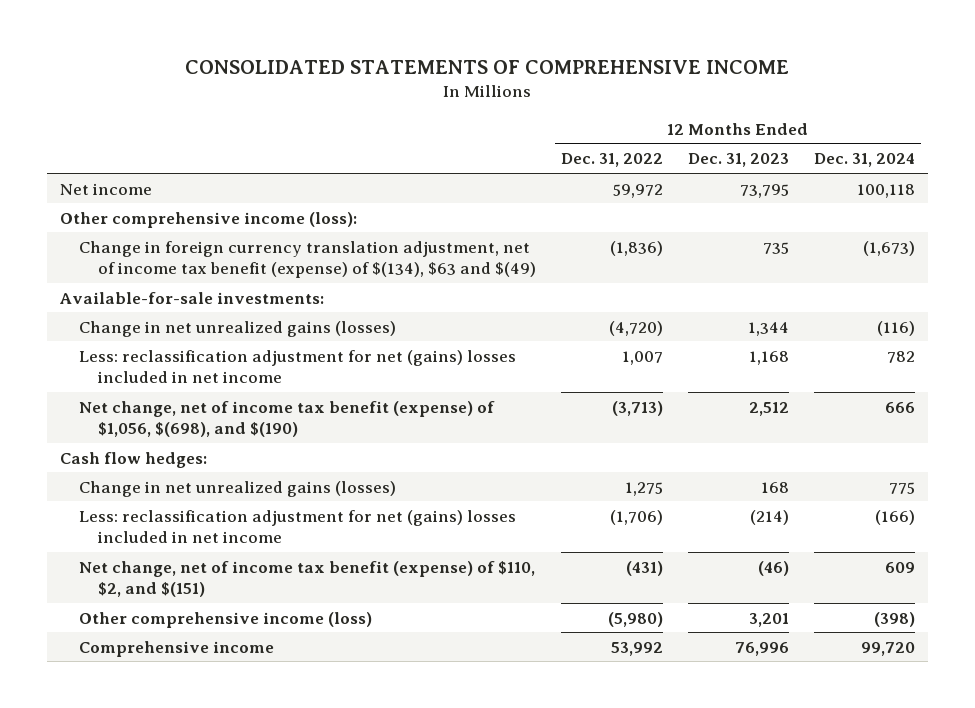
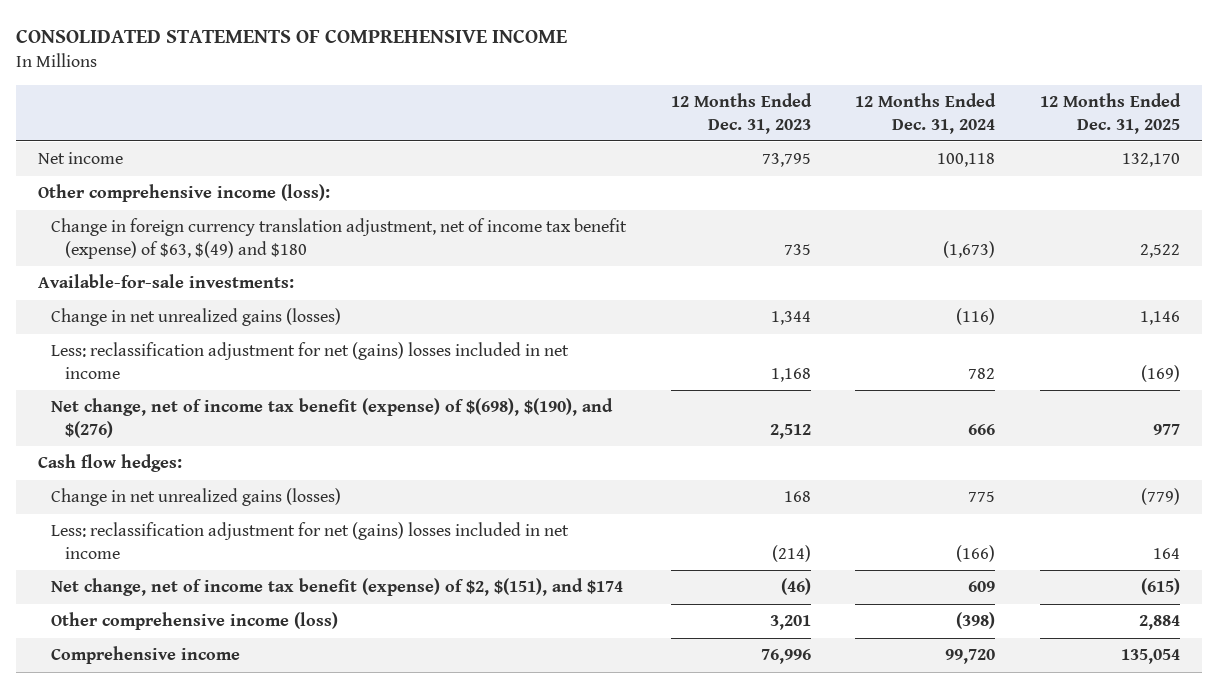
[561,153,664,168] Dec. 31, 2022 -> none
none -> [1039,93,1181,134] 12 Months Ended Dec. 31, 2025
[78,240,537,279] Change in foreign currency translation adjustment, net of income tax benefit (expense) of $(134), $63 and $(49) -> [51,218,628,259] Change in foreign currency translation adjustment, net of income tax benefit (expense) of $63, $(49) and $180
[78,400,495,438] Net change, net of income tax benefit (expense) of $1,056, $(698), and $(190) -> [51,398,614,438] Net change, net of income tax benefit (expense) of $(698), $(190), and $(276)
[78,560,535,598] Net change, net of income tax benefit (expense) of $110, $2, and $(151) -> [51,578,624,597] Net change, net of income tax benefit (expense) of $2, $(151), and $174

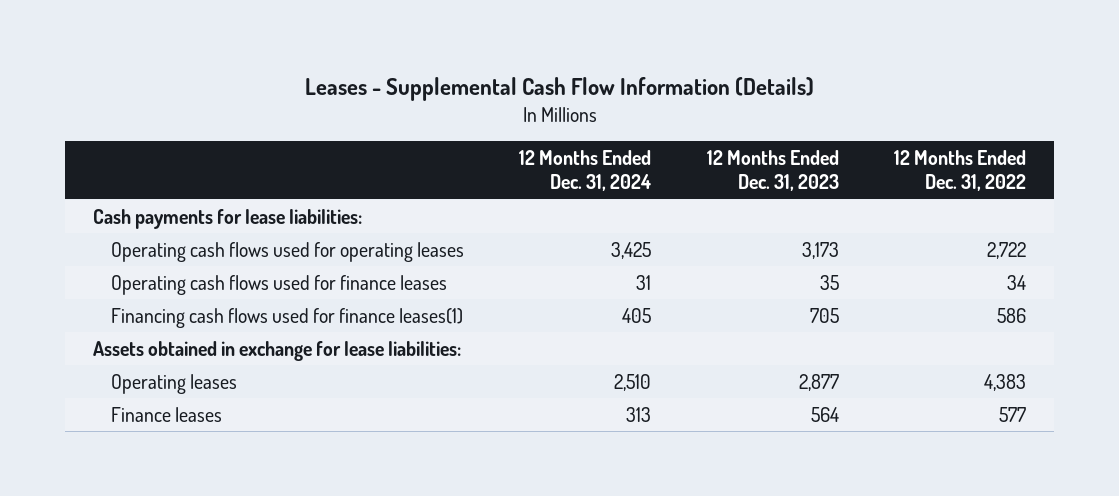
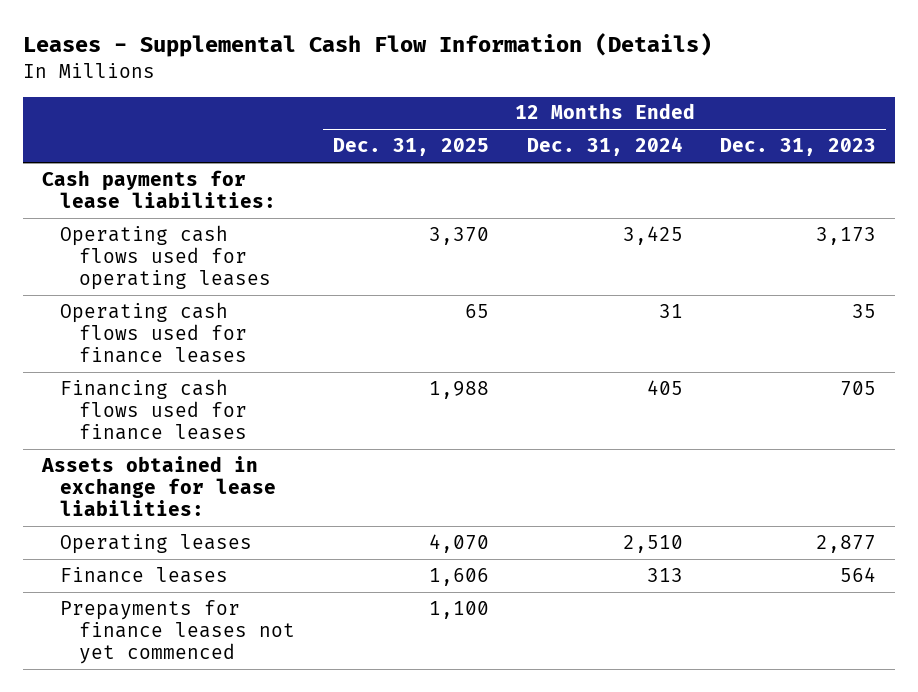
[894,149,1027,192] 12 Months Ended Dec. 31, 2022 -> none
none -> [332,138,489,157] Dec. 31, 2025
[110,307,463,328] Financing cash flows used for finance leases(1) -> [60,378,247,441] Financing cash flows used for finance leases
none -> [60,599,295,665] Prepayments for finance leases not yet commenced

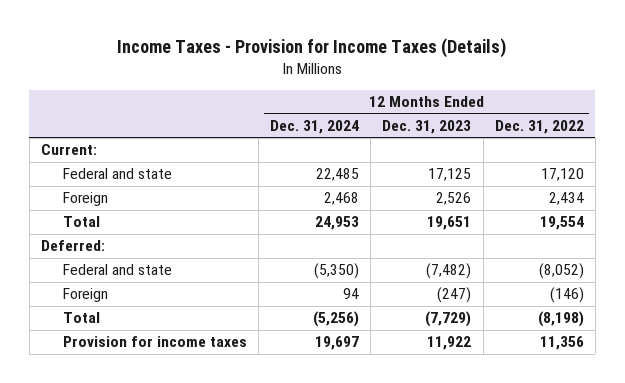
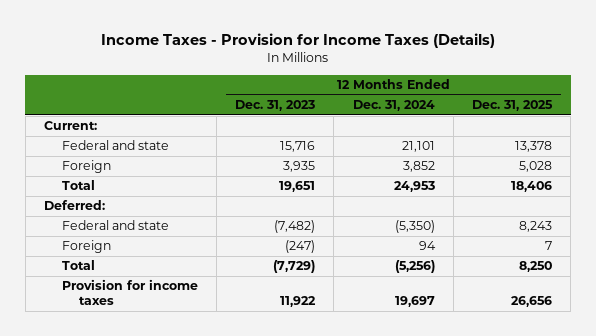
[494,119,584,134] Dec. 31, 2022 -> none
none -> [471,100,553,112] Dec. 31, 2025
[316,168,360,182] 22,485 -> [401,141,435,153] 21,101
[428,168,472,182] 17,125 -> [280,141,316,153] 15,716
[324,192,360,206] 2,468 -> [402,161,435,173] 3,852
[436,192,472,206] 2,526 -> [283,161,316,173] 3,935

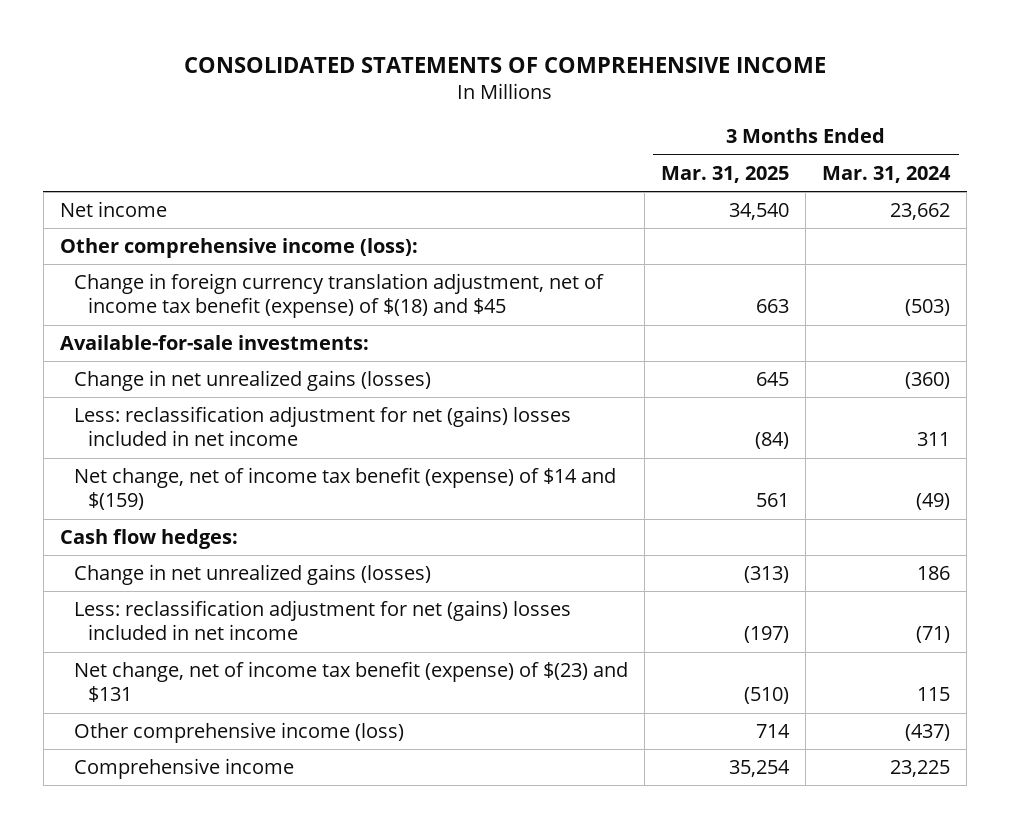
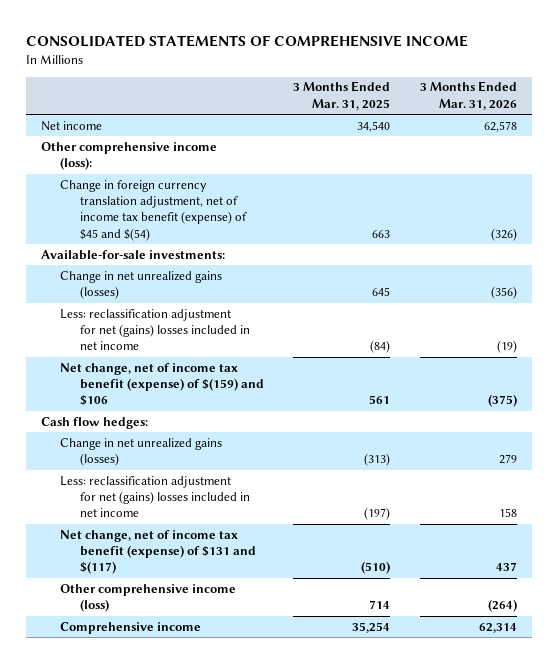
[822,165,952,183] Mar. 31, 2024 -> none
none -> [419,81,517,110] 3 Months Ended Mar. 31, 2026
[73,273,604,319] Change in foreign currency translation adjustment, net of income tax benefit (expense) of $(18) and $45 -> [60,179,247,241] Change in foreign currency translation adjustment, net of income tax benefit (expense) of $45 and $(54)
[73,467,616,511] Net change, net of income tax benefit (expense) of $14 and $(159) -> [60,362,264,407] Net change, net of income tax benefit (expense) of $(159) and $106
[73,661,628,703] Net change, net of income tax benefit (expense) of $(23) and $131 -> [60,529,256,575] Net change, net of income tax benefit (expense) of $131 and $(117)

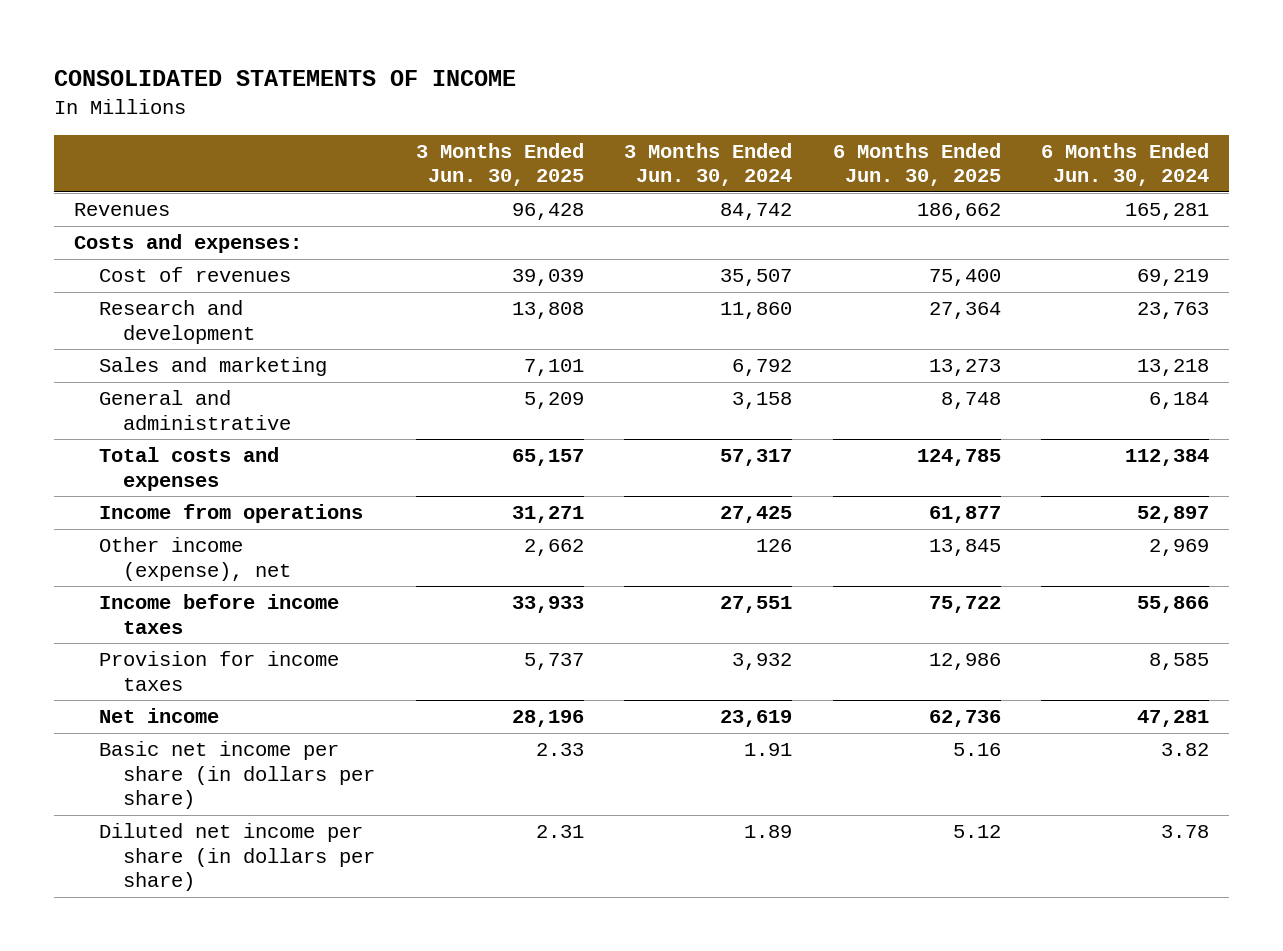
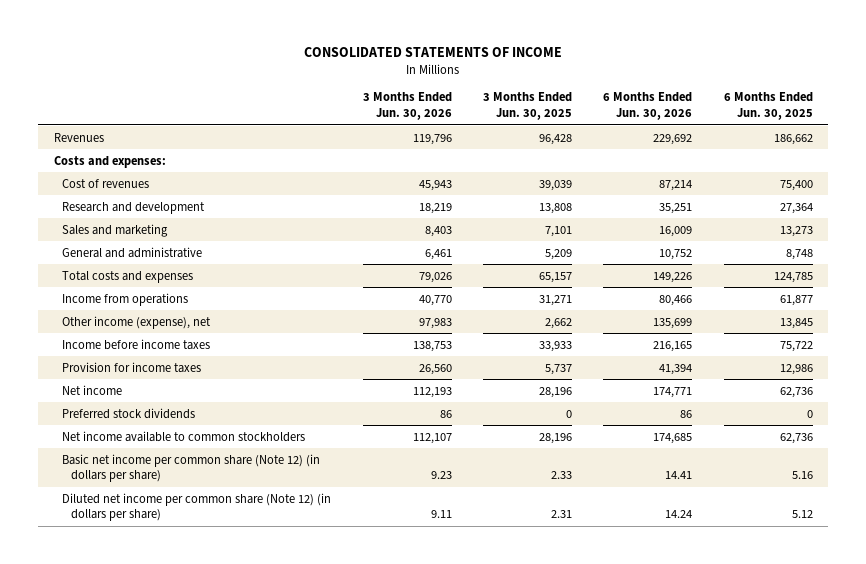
[624,142,793,187] 3 Months Ended Jun. 30, 2024 -> none
[1041,142,1210,187] 6 Months Ended Jun. 30, 2024 -> none
none -> [362,92,452,121] 3 Months Ended Jun. 30, 2026
none -> [603,92,693,121] 6 Months Ended Jun. 30, 2026
none -> [62,407,196,419] Preferred stock dividends
none -> [62,430,306,442] Net income available to common stockholders
[98,741,376,810] Basic net income per share (in dollars per share) -> [62,453,321,483] Basic net income per common share (Note 12) (in dollars per share)
[98,823,376,892] Diluted net income per share (in dollars per share) -> [62,492,332,522] Diluted net income per common share (Note 12) (in dollars per share)

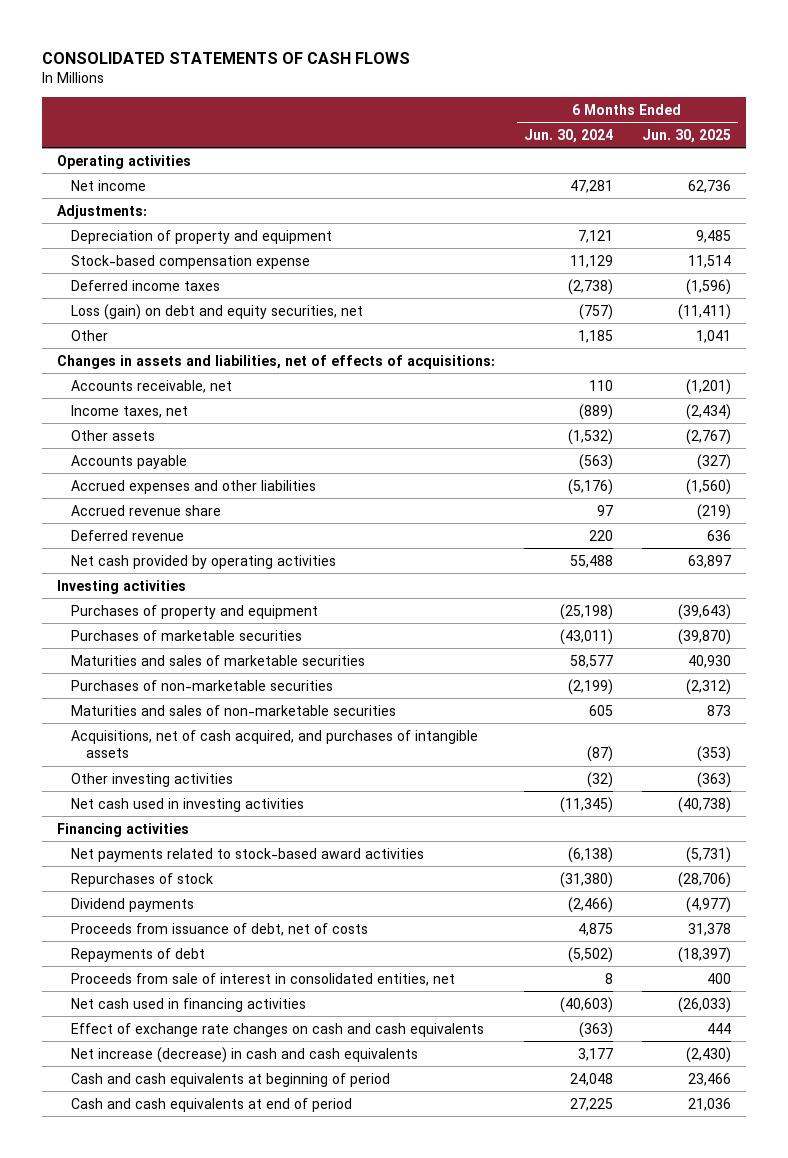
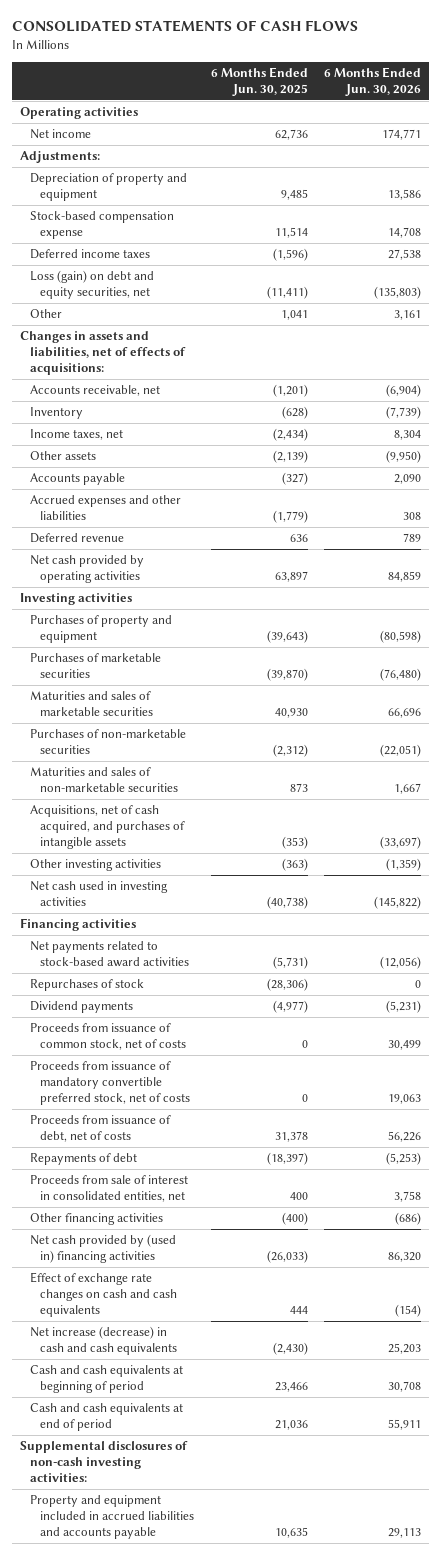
[523,128,613,143] Jun. 30, 2024 -> none
none -> [324,66,422,96] 6 Months Ended Jun. 30, 2026
none -> [29,407,83,420] Inventory
[686,428,732,445] (2,767) -> [272,450,308,464] (2,139)
[71,504,222,516] Accrued revenue share -> none
[686,478,732,495] (1,560) -> [272,510,308,524] (1,779)
[678,871,732,888] (28,706) -> [266,978,308,992] (28,306)
none -> [29,1023,187,1051] Proceeds from issuance of common stock, net of costs
none -> [29,1061,191,1106] Proceeds from issuance of mandatory convertible preferred stock, net of costs
none -> [29,1213,163,1226] Other financing activities
[71,997,307,1012] Net cash used in financing activities -> [29,1234,176,1264] Net cash provided by (used in) financing activities
none -> [19,1441,188,1483] Supplemental disclosures of non-cash investing activities:
none -> [29,1495,195,1540] Property and equipment included in accrued liabilities and accounts payable

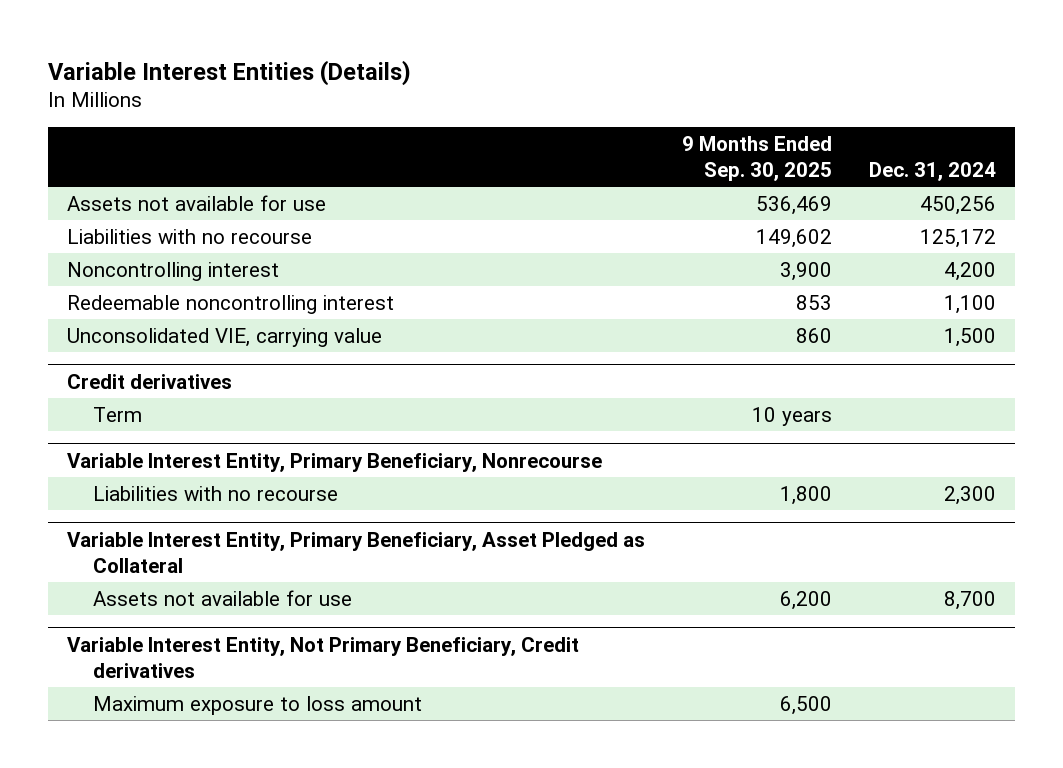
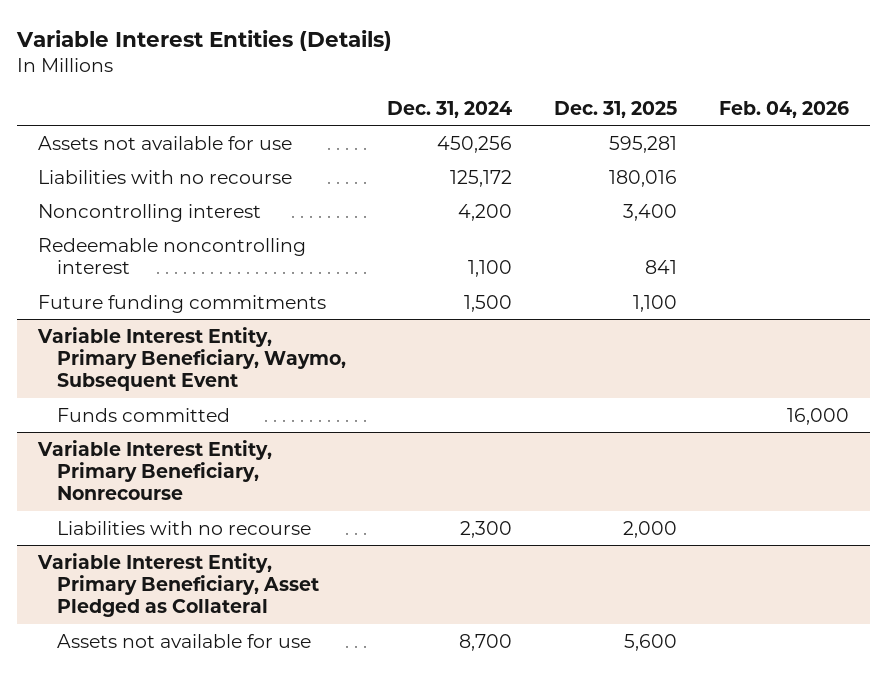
[682,136,833,182] 9 Months Ended Sep. 30, 2025 -> none
none -> [554,100,678,118] Dec. 31, 2025
none -> [718,100,849,118] Feb. 04, 2026
[66,373,232,389] Credit derivatives -> none
[93,406,143,422] Term -> none
[66,327,382,347] Unconsolidated VIE, carrying value -> [38,294,327,313] Future funding commitments
none -> [37,326,346,392] Variable Interest Entity, Primary Beneficiary, Waymo, Subsequent Event
none -> [56,407,230,422] Funds committed
[66,636,579,678] Variable Interest Entity, Not Primary Beneficiary, Credit derivatives -> none
[93,695,423,715] Maximum exposure to loss amount -> none

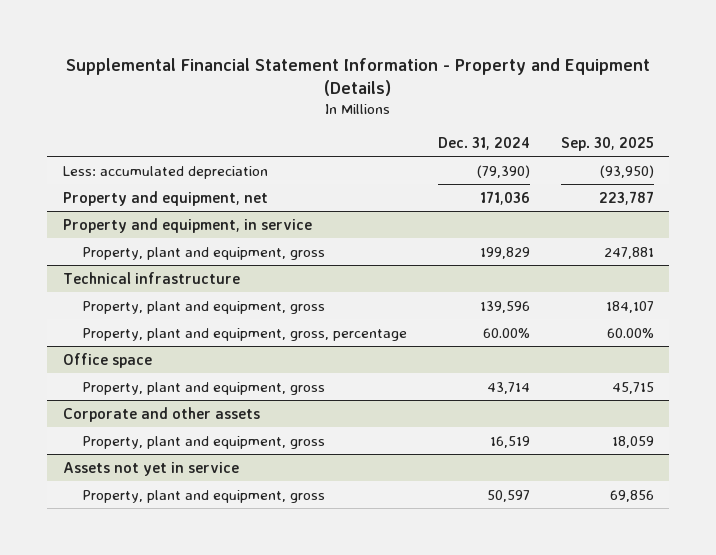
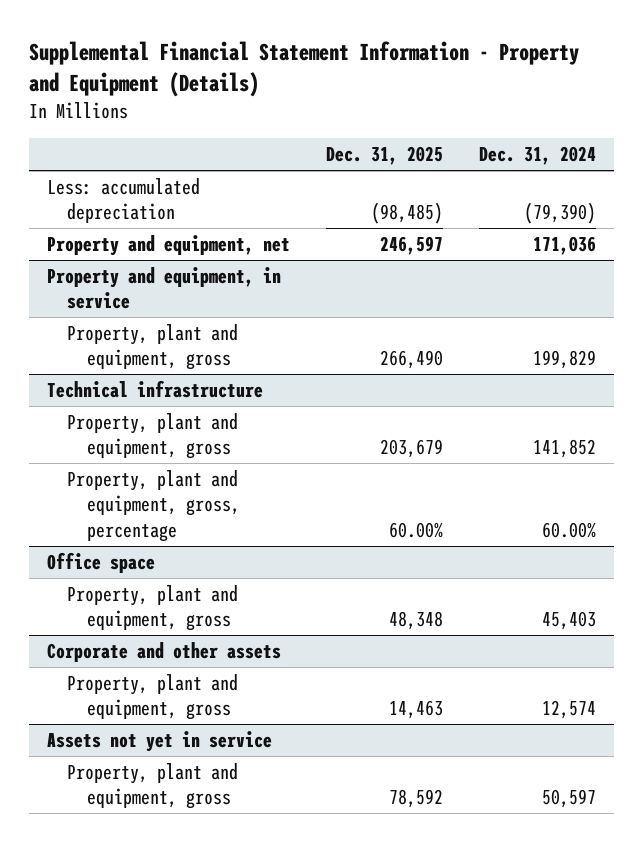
[560,136,654,151] Sep. 30, 2025 -> none
none -> [325,146,443,166] Dec. 31, 2025
[479,300,530,313] 139,596 -> [533,439,597,459] 141,852
[486,381,530,394] 43,714 -> [542,611,597,631] 45,403
[489,435,530,448] 16,519 -> [542,700,597,720] 12,574

